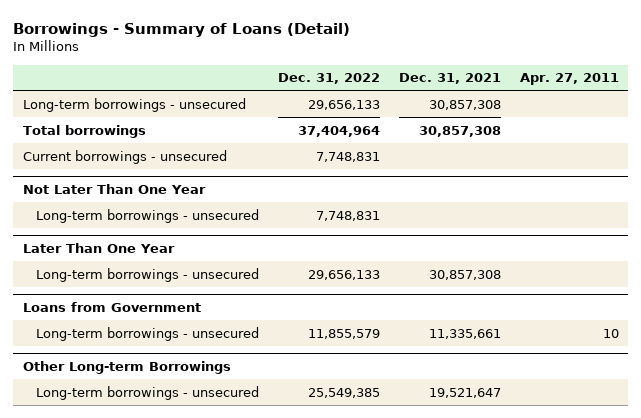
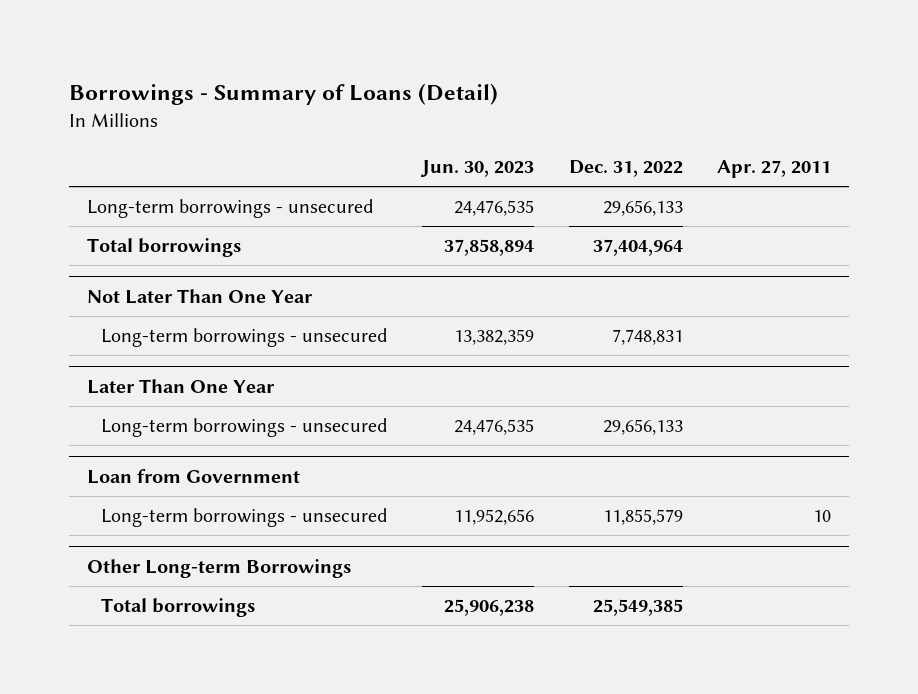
[398,73,501,85] Dec. 31, 2021 -> none
none -> [420,160,535,178] Jun. 30, 2023
[22,149,227,164] Current borrowings - unsecured -> none
[22,302,201,313] Loans from Government -> [86,468,300,484] Loan from Government
[35,385,259,400] Long-term borrowings - unsecured -> [100,598,255,618] Total borrowings

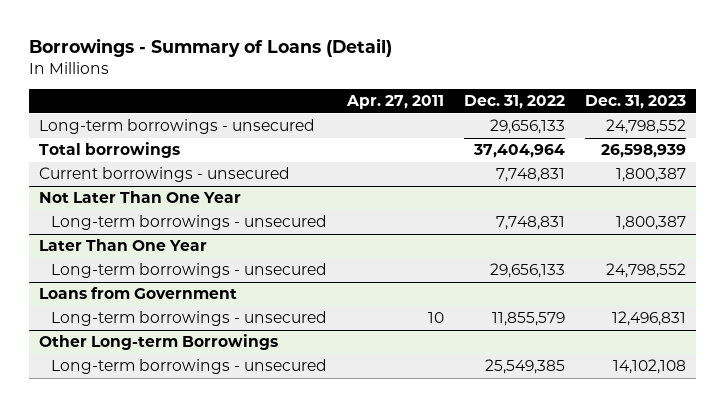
[420,160,535,178] Jun. 30, 2023 -> none
none -> [585,95,687,110] Dec. 31, 2023
none -> [39,167,291,183] Current borrowings - unsecured
[86,468,300,484] Loan from Government -> [39,287,238,300] Loans from Government
[100,598,255,618] Total borrowings -> [51,359,328,375] Long-term borrowings - unsecured

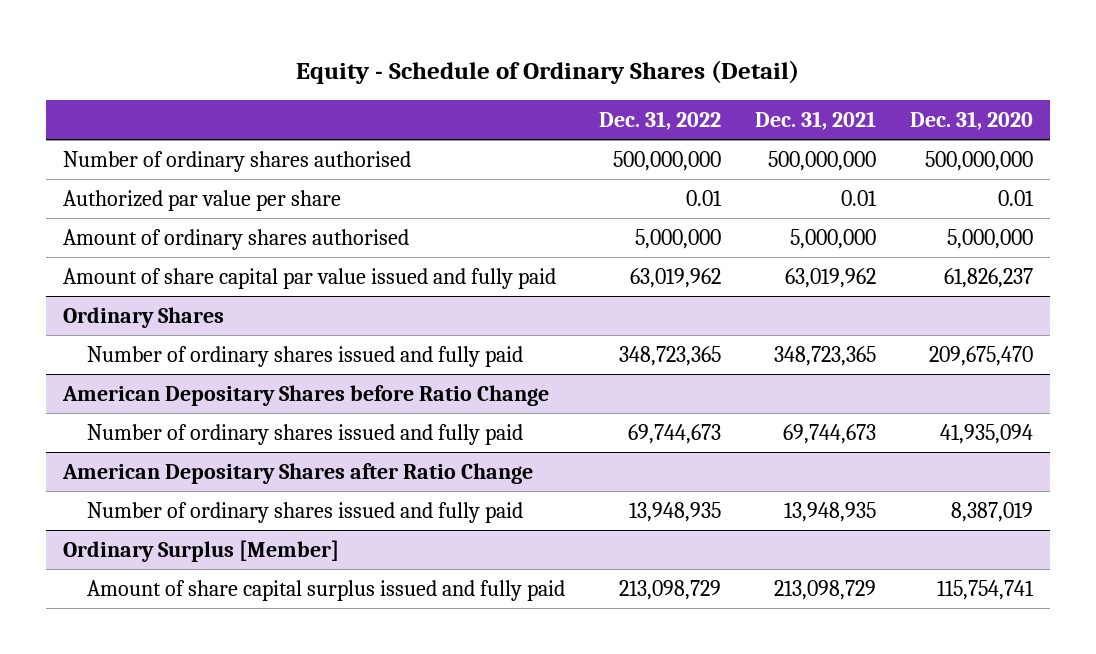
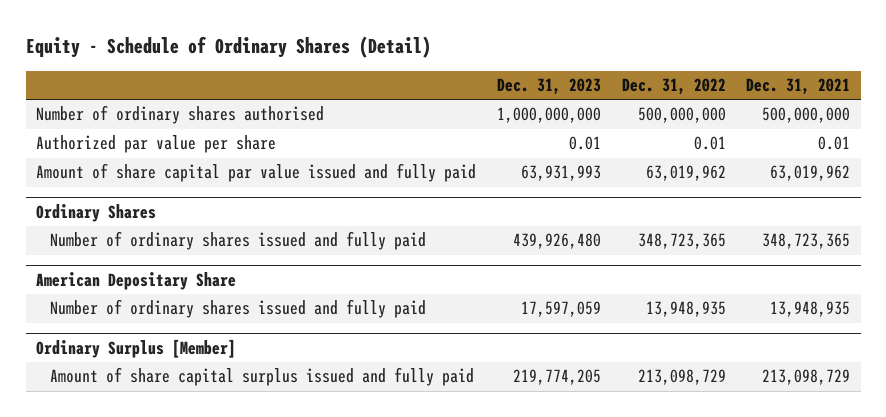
[910,110,1034,130] Dec. 31, 2020 -> none
none -> [496,78,601,96] Dec. 31, 2023
[62,228,409,250] Amount of ordinary shares authorised -> none
[61,384,549,406] American Depositary Shares before Ratio Change -> none
[86,423,523,445] Number of ordinary shares issued and fully paid -> none
[61,462,533,484] American Depositary Shares after Ratio Change -> none
none -> [36,271,237,290] American Depositary Share

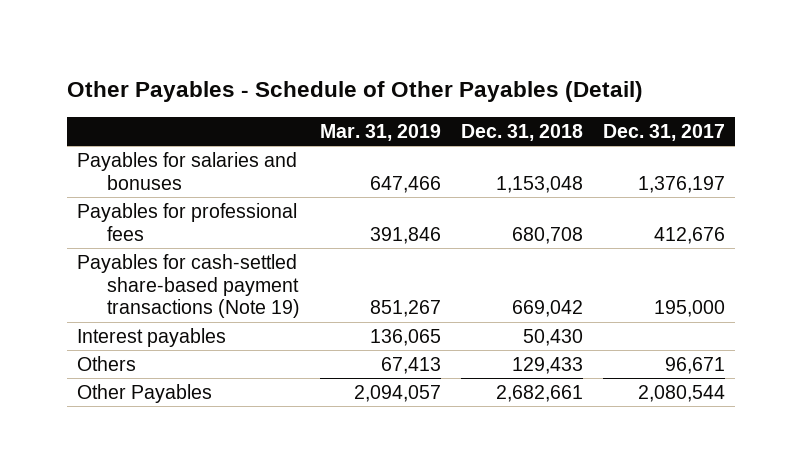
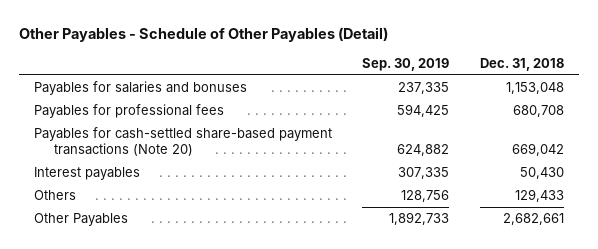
[319,123,441,141] Mar. 31, 2019 -> none
[602,123,725,141] Dec. 31, 2017 -> none
none -> [362,57,450,71] Sep. 30, 2019
[77,253,300,319] Payables for cash-settled share-based payment transactions (Note 19) -> [33,127,332,157] Payables for cash-settled share-based payment transactions (Note 20)

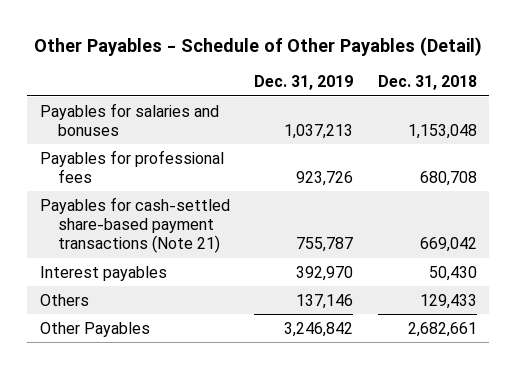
[362,57,450,71] Sep. 30, 2019 -> none
none -> [254,75,354,91] Dec. 31, 2019
[33,127,332,157] Payables for cash-settled share-based payment transactions (Note 20) -> [39,196,230,254] Payables for cash-settled share-based payment transactions (Note 21)

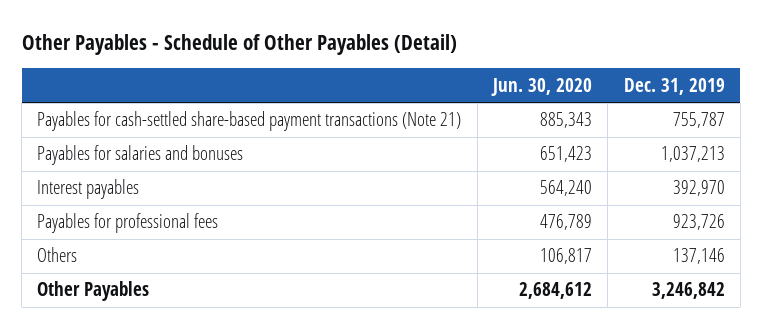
[377,75,477,91] Dec. 31, 2018 -> none
none -> [491,77,593,96] Jun. 30, 2020
[39,102,219,136] Payables for salaries and bonuses -> [37,145,244,166] Payables for salaries and bonuses
[39,149,224,183] Payables for professional fees -> [37,213,219,234] Payables for professional fees

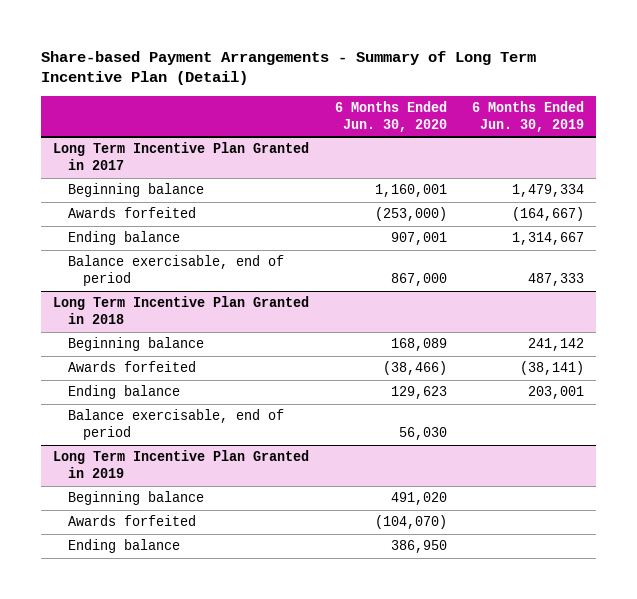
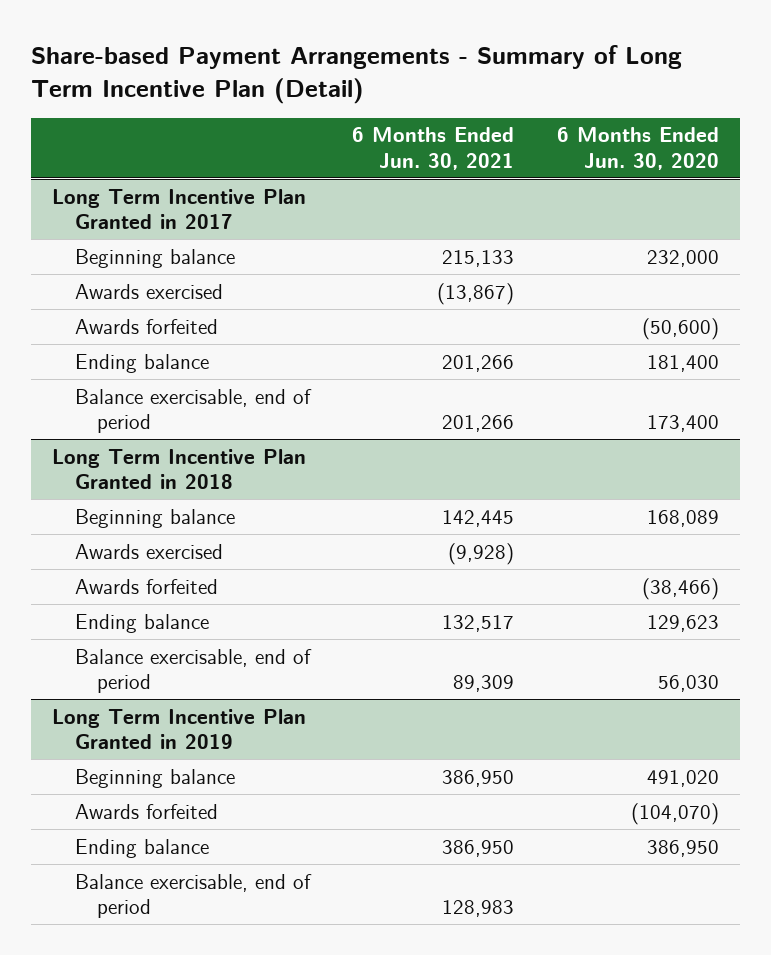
[471,100,584,132] 6 Months Ended Jun. 30, 2019 -> none
none -> [352,127,515,171] 6 Months Ended Jun. 30, 2021
[374,184,447,198] 1,160,001 -> [646,249,719,267] 232,000
none -> [74,283,223,299] Awards exercised
[374,207,447,222] (253,000) -> [641,317,719,340] (50,600)
[390,232,447,246] 907,001 -> [646,354,719,372] 181,400
[390,273,447,287] 867,000 -> [646,415,719,433] 173,400
none -> [74,543,223,559] Awards exercised
none -> [74,873,312,919] Balance exercisable, end of period

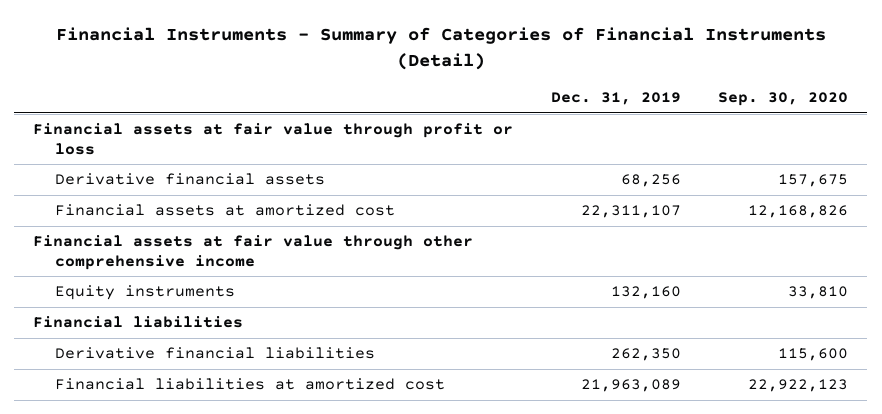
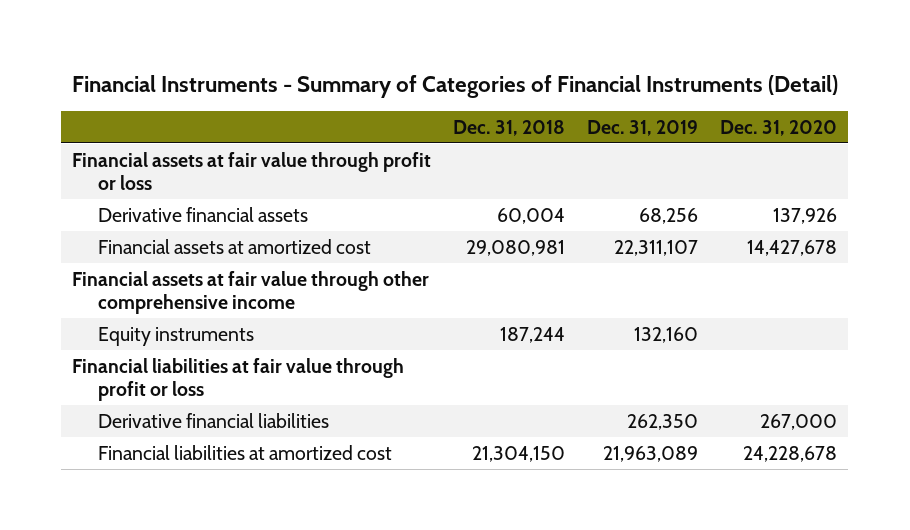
[718,92,849,107] Sep. 30, 2020 -> none
none -> [453,119,566,136] Dec. 31, 2018
none -> [720,119,838,136] Dec. 31, 2020
[33,316,244,329] Financial liabilities -> [72,357,405,401] Financial liabilities at fair value through profit or loss

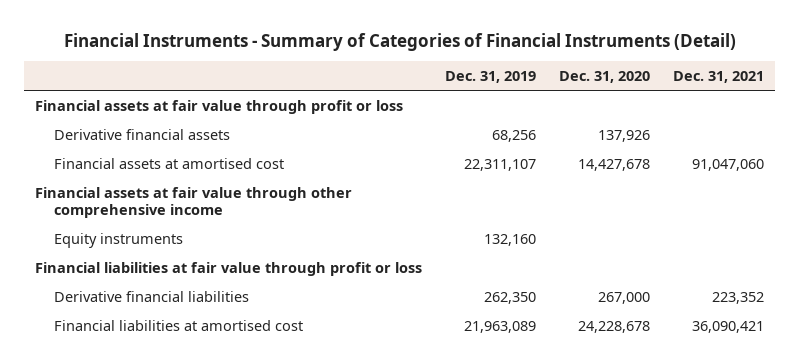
[453,119,566,136] Dec. 31, 2018 -> none
none -> [672,71,764,84] Dec. 31, 2021
[97,238,371,254] Financial assets at amortized cost -> [53,157,284,169] Financial assets at amortised cost
[97,444,392,460] Financial liabilities at amortized cost -> [53,319,303,331] Financial liabilities at amortised cost

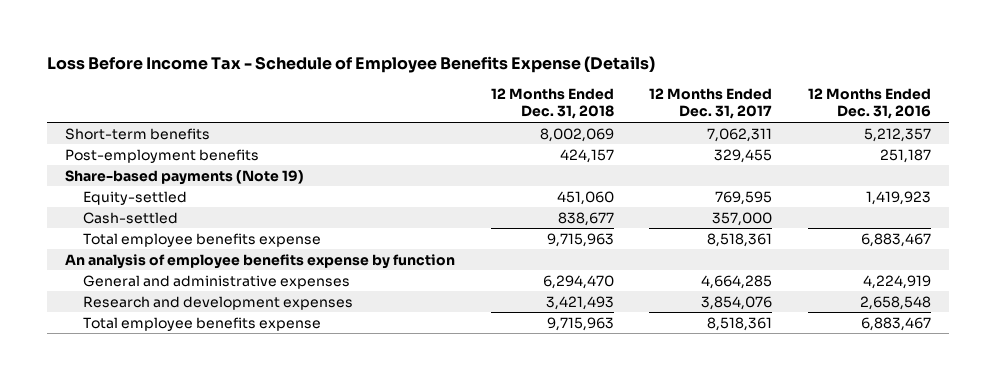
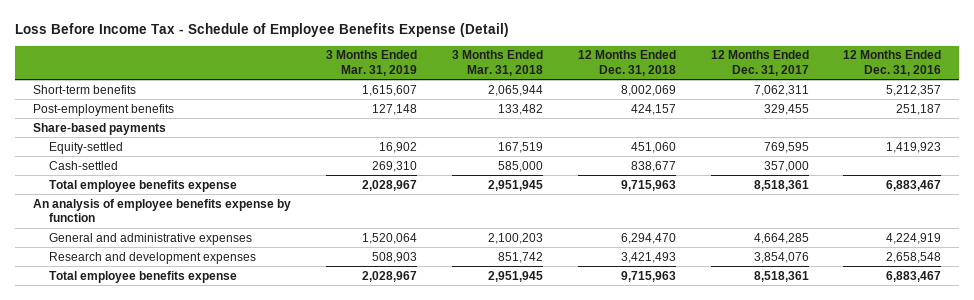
[47,55,656,73] Loss Before Income Tax - Schedule of Employee Benefits Expense (Details) -> [15,22,510,37] Loss Before Income Tax - Schedule of Employee Benefits Expense (Detail)
none -> [325,50,417,76] 3 Months Ended Mar. 31, 2019
none -> [451,50,543,76] 3 Months Ended Mar. 31, 2018
[64,169,304,185] Share-based payments (Note 19) -> [32,122,166,135] Share-based payments

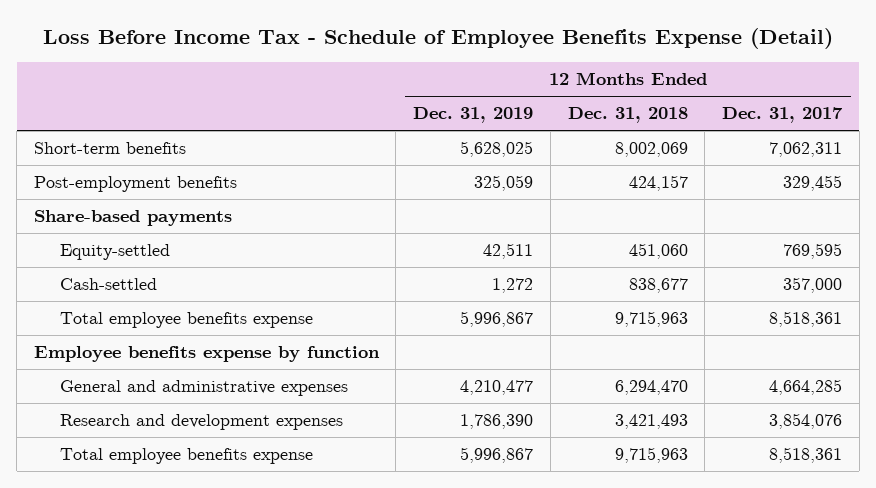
[325,50,417,76] 3 Months Ended Mar. 31, 2019 -> none
[451,50,543,76] 3 Months Ended Mar. 31, 2018 -> none
[843,50,942,76] 12 Months Ended Dec. 31, 2016 -> none
none -> [413,107,534,124] Dec. 31, 2019
[32,198,291,223] An analysis of employee benefits expense by function -> [33,346,380,363] Employee benefits expense by function

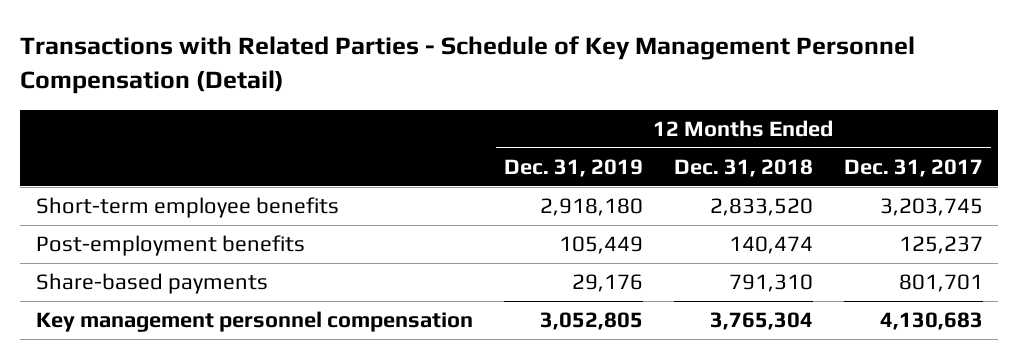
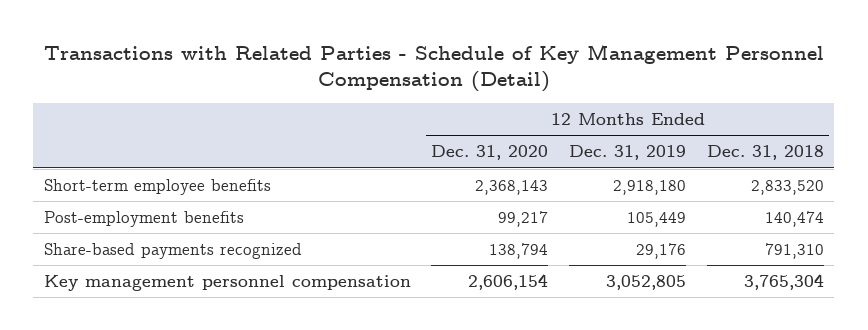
[843,158,983,177] Dec. 31, 2017 -> none
none -> [431,145,549,161] Dec. 31, 2020
[35,273,268,295] Share-based payments -> [43,242,302,259] Share-based payments recognized

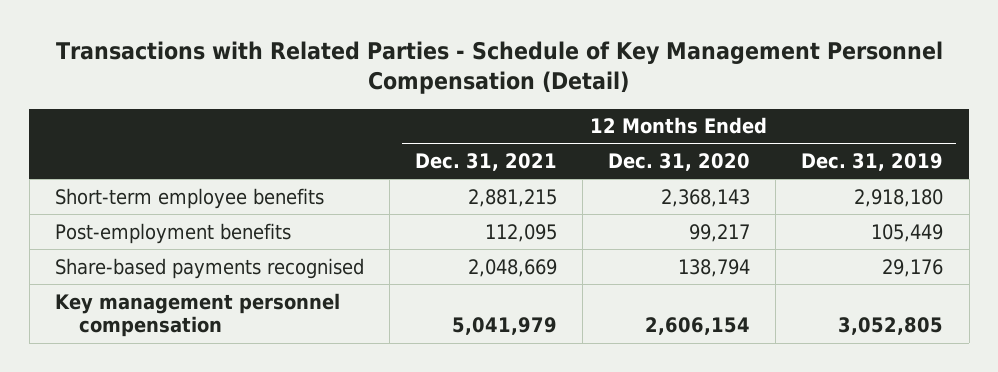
[707,145,825,161] Dec. 31, 2018 -> none
none -> [414,153,557,172] Dec. 31, 2021
[43,242,302,259] Share-based payments recognized -> [54,257,364,279] Share-based payments recognised

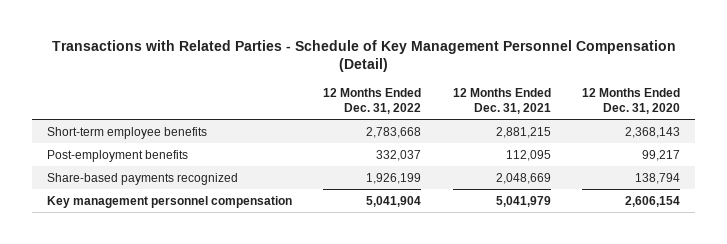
[801,153,944,172] Dec. 31, 2019 -> none
none -> [323,88,422,114] 12 Months Ended Dec. 31, 2022
[54,257,364,279] Share-based payments recognised -> [47,172,239,185] Share-based payments recognized

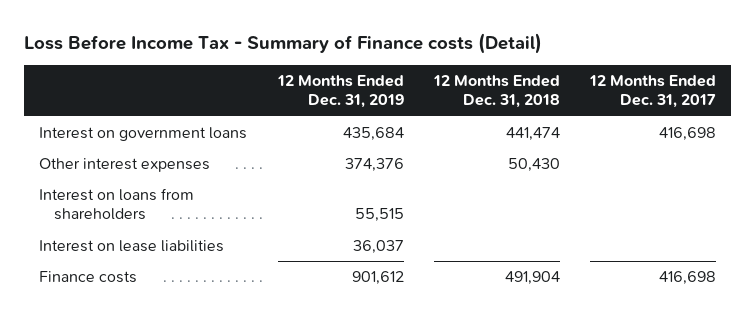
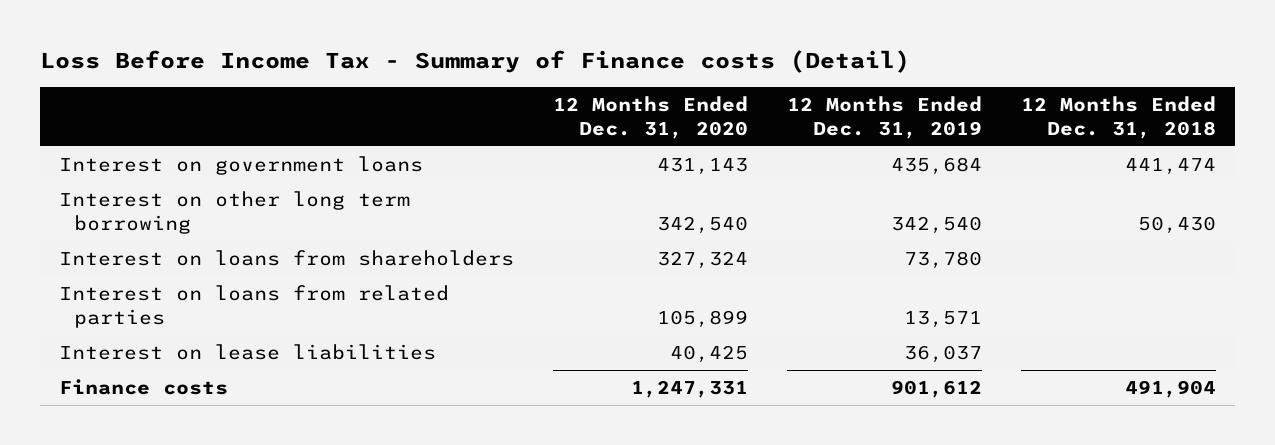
[589,74,717,109] 12 Months Ended Dec. 31, 2017 -> none
none -> [553,95,749,139] 12 Months Ended Dec. 31, 2020
[39,158,211,173] Other interest expenses -> none
none -> [59,191,411,234] Interest on other long term borrowing
[354,208,404,223] 55,515 -> [903,251,982,270] 73,780
none -> [59,285,450,328] Interest on loans from related parties

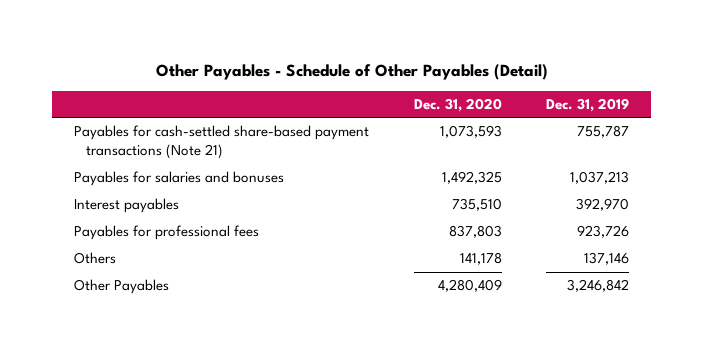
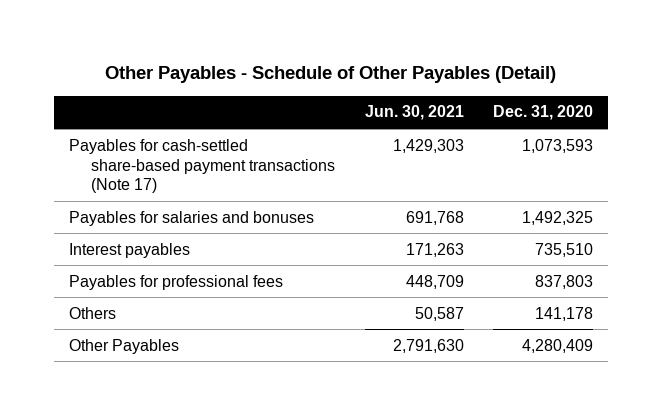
[546,97,630,112] Dec. 31, 2019 -> none
none -> [364,105,464,121] Jun. 30, 2021
[74,125,370,160] Payables for cash-settled share-based payment transactions (Note 21) -> [69,138,336,194] Payables for cash-settled share-based payment transactions (Note 17)

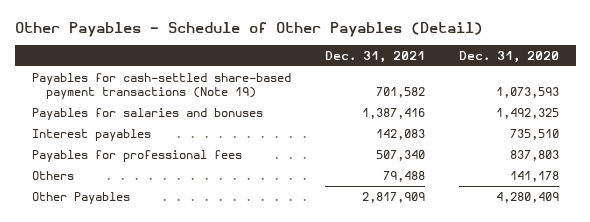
[364,105,464,121] Jun. 30, 2021 -> none
none -> [324,51,425,64] Dec. 31, 2021
[69,138,336,194] Payables for cash-settled share-based payment transactions (Note 17) -> [31,72,291,99] Payables for cash-settled share-based payment transactions (Note 19)

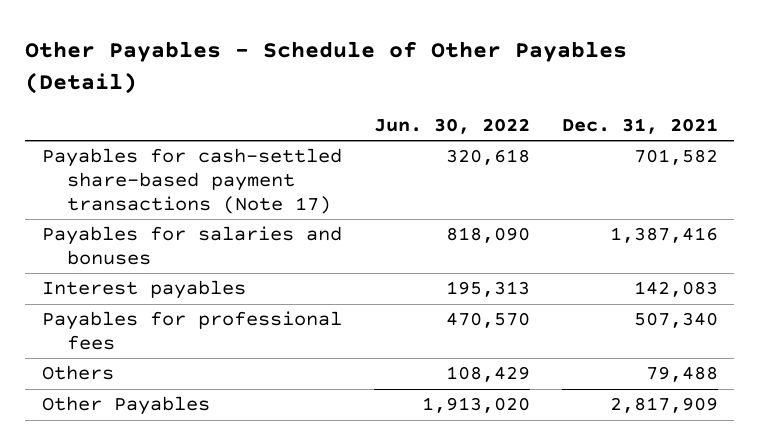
[458,51,559,64] Dec. 31, 2020 -> none
none -> [373,118,530,135] Jun. 30, 2022
[31,72,291,99] Payables for cash-settled share-based payment transactions (Note 19) -> [41,148,342,214] Payables for cash-settled share-based payment transactions (Note 17)

